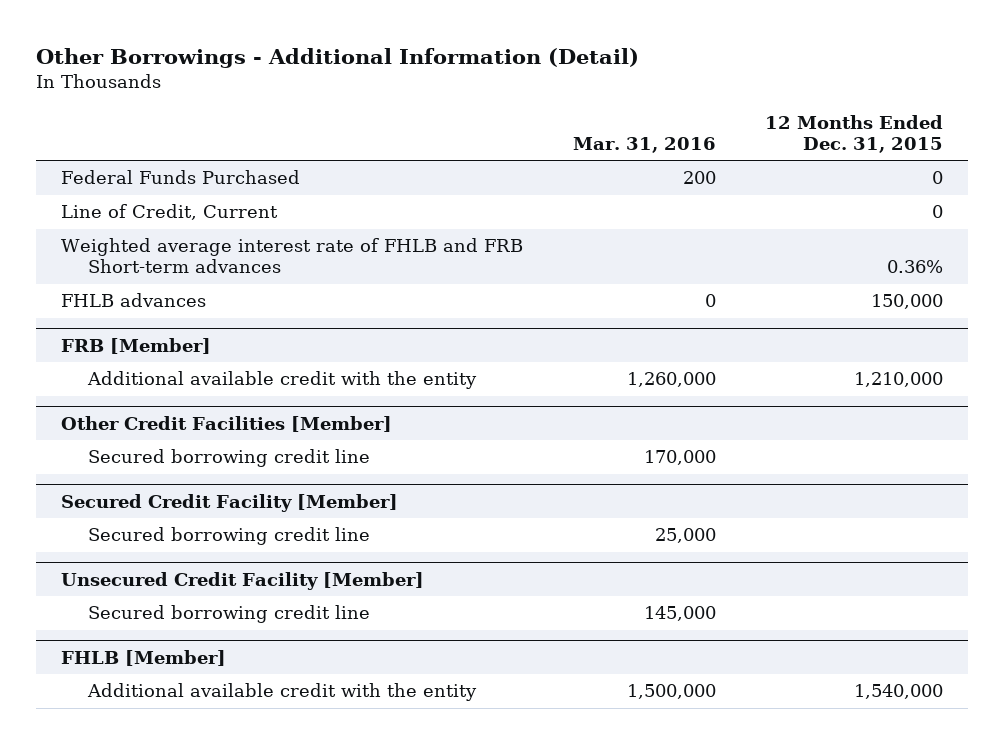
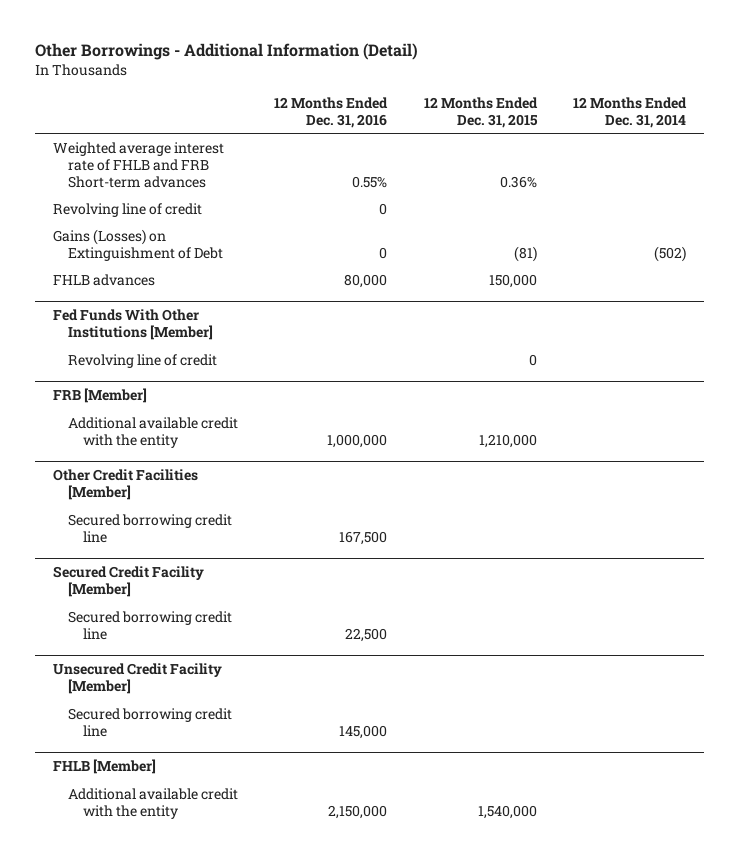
[572,136,716,153] Mar. 31, 2016 -> none
none -> [274,96,389,128] 12 Months Ended Dec. 31, 2016
none -> [572,96,687,128] 12 Months Ended Dec. 31, 2014
[61,170,301,185] Federal Funds Purchased -> none
[61,204,279,221] Line of Credit, Current -> none
none -> [52,202,202,217] Revolving line of credit
none -> [52,228,223,261] Gains (Losses) on Extinguishment of Debt
none -> [52,309,213,341] Fed Funds With Other Institutions [Member]
none -> [67,353,217,368] Revolving line of credit

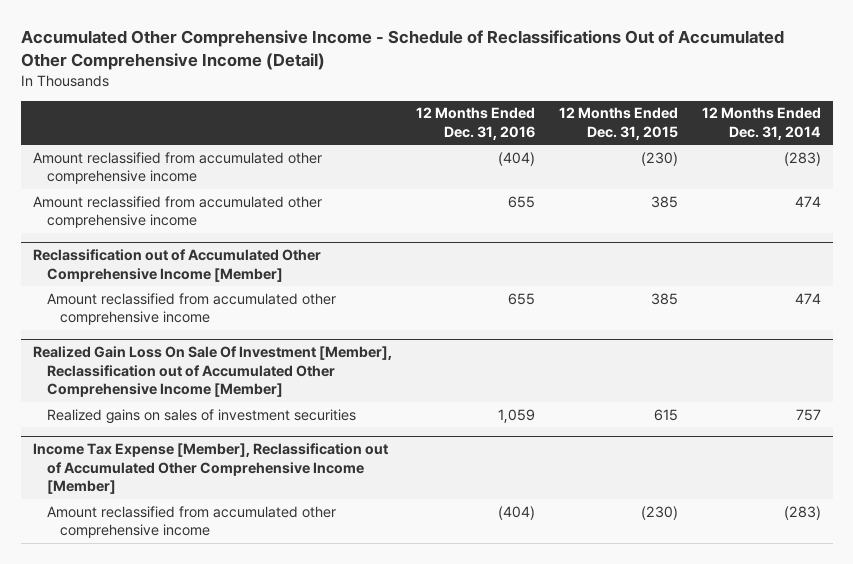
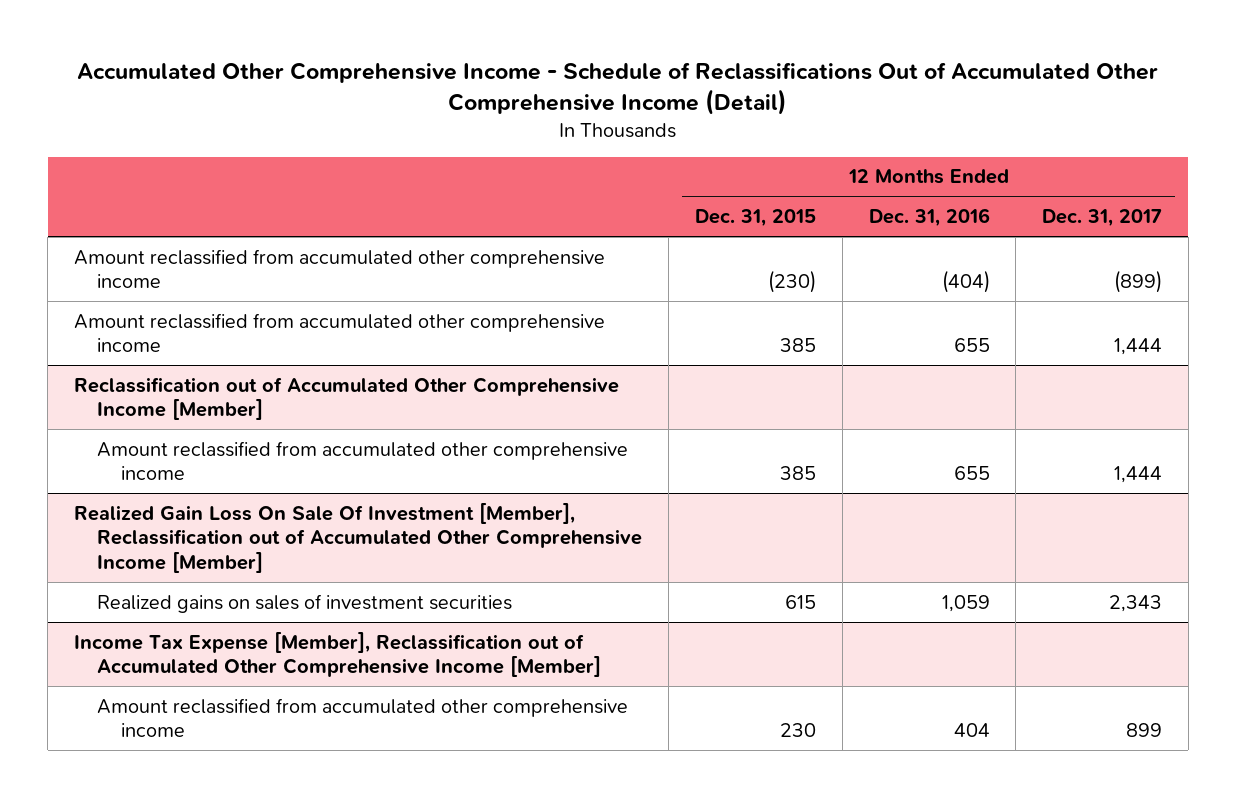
[701,107,821,141] 12 Months Ended Dec. 31, 2014 -> none
none -> [1042,209,1163,228] Dec. 31, 2017
[497,505,535,520] (404) -> [953,723,990,738] 404
[640,505,678,520] (230) -> [780,723,817,738] 230

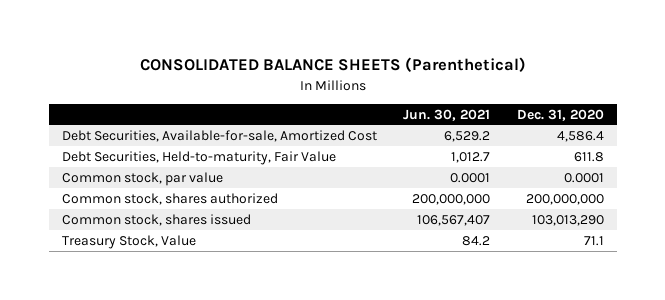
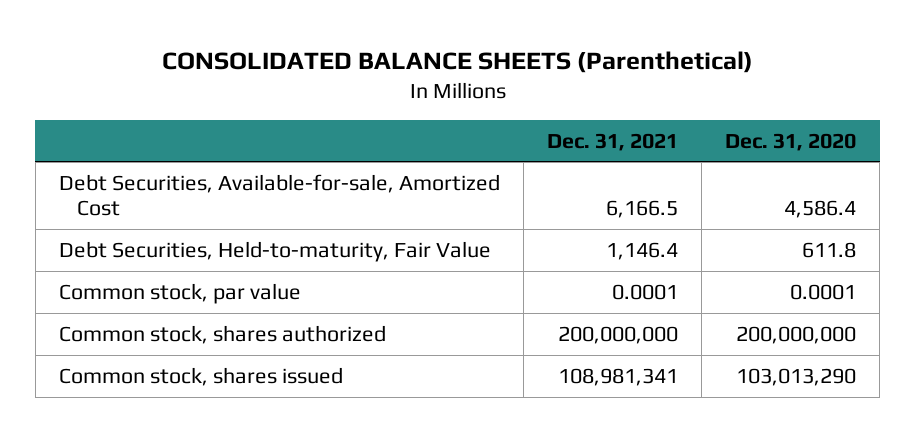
[403,108,491,121] Jun. 30, 2021 -> none
none -> [547,132,679,151] Dec. 31, 2021
[61,234,196,249] Treasury Stock, Value -> none

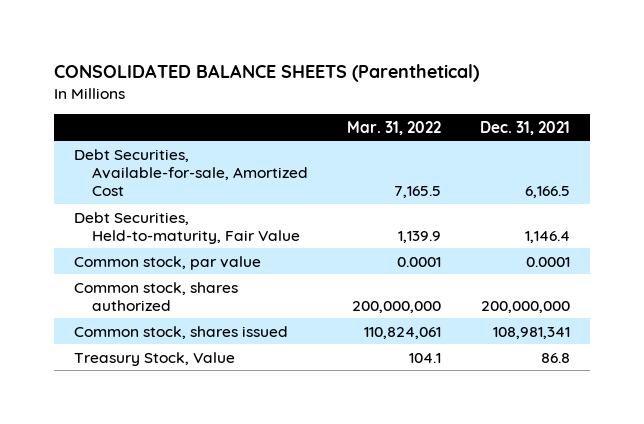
[725,132,857,151] Dec. 31, 2020 -> none
none -> [346,120,441,135] Mar. 31, 2022
none -> [73,351,235,366] Treasury Stock, Value

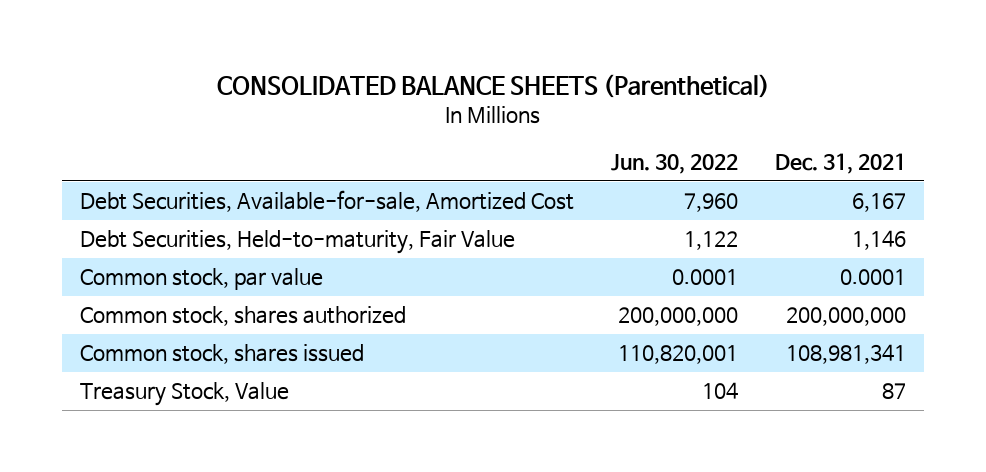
[346,120,441,135] Mar. 31, 2022 -> none
none -> [610,154,738,175] Jun. 30, 2022
[525,186,571,199] 6,166.5 -> [851,193,906,213] 6,167
[525,230,571,243] 1,146.4 -> [851,230,906,251] 1,146
[541,352,571,363] 86.8 -> [881,383,906,400] 87

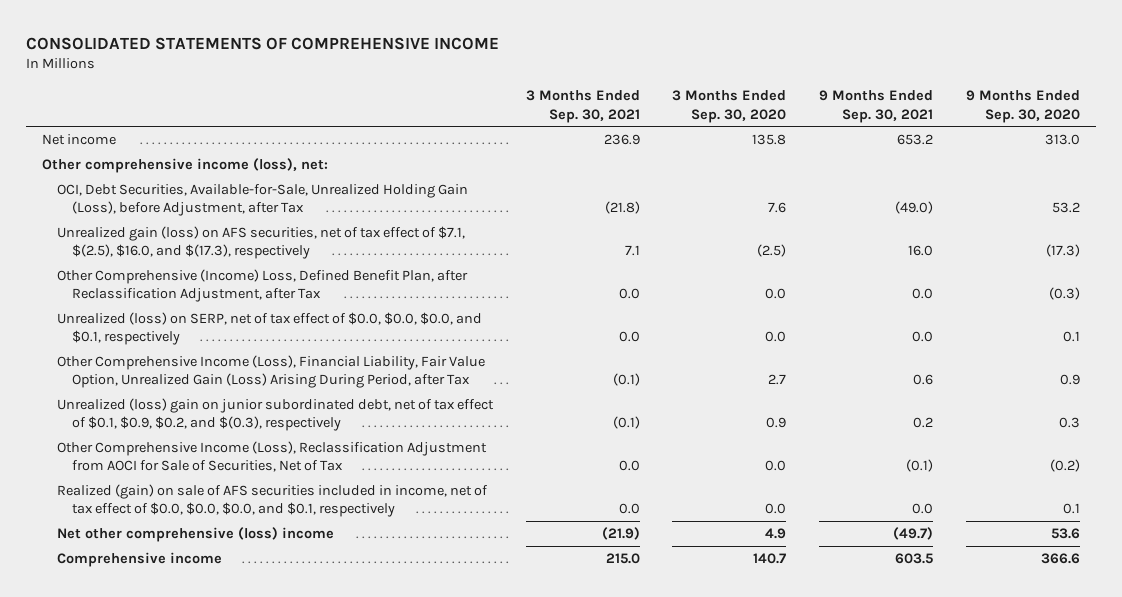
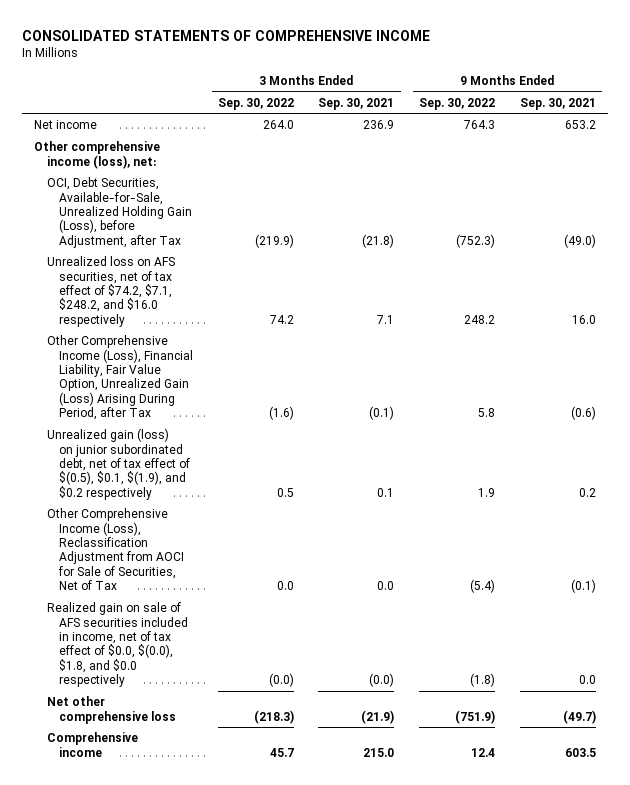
[672,90,787,123] 3 Months Ended Sep. 30, 2020 -> none
[965,90,1080,123] 9 Months Ended Sep. 30, 2020 -> none
none -> [217,97,294,110] Sep. 30, 2022
none -> [418,97,495,110] Sep. 30, 2022
[56,269,468,303] Other Comprehensive (Income) Loss, Defined Benefit Plan, after Reclassification Adjustment, after Tax -> none
[56,312,482,346] Unrealized (loss) on SERP, net of tax effect of $0.0, $0.0, $0.0, and $0.1, respectively -> none
[56,226,465,260] Unrealized gain (loss) on AFS securities, net of tax effect of $7.1, $(2.5), $16.0, and $(17.3), respectively -> [46,256,175,327] Unrealized loss on AFS securities, net of tax effect of $74.2, $7.1, $248.2, and $16.0 respectively
[913,374,934,386] 0.6 -> [570,406,596,421] (0.6)
[56,398,494,432] Unrealized (loss) gain on junior subordinated debt, net of tax effect of $0.1, $0.9, $0.2, and $(0.3), respectively -> [46,428,191,500] Unrealized gain (loss) on junior subordinated debt, net of tax effect of $(0.5), $0.1, $(1.9), and $0.2 respectively
[612,416,640,430] (0.1) -> [377,487,395,497] 0.1
[56,484,488,518] Realized (gain) on sale of AFS securities included in income, net of tax effect of $0.0, $0.0, $0.0, and $0.1, respectively -> [46,602,189,688] Realized gain on sale of AFS securities included in income, net of tax effect of $0.0, $(0.0), $1.8, and $0.0 respectively
[618,503,640,515] 0.0 -> [369,673,395,688] (0.0)
[56,527,334,543] Net other comprehensive (loss) income -> [46,696,177,724] Net other comprehensive loss

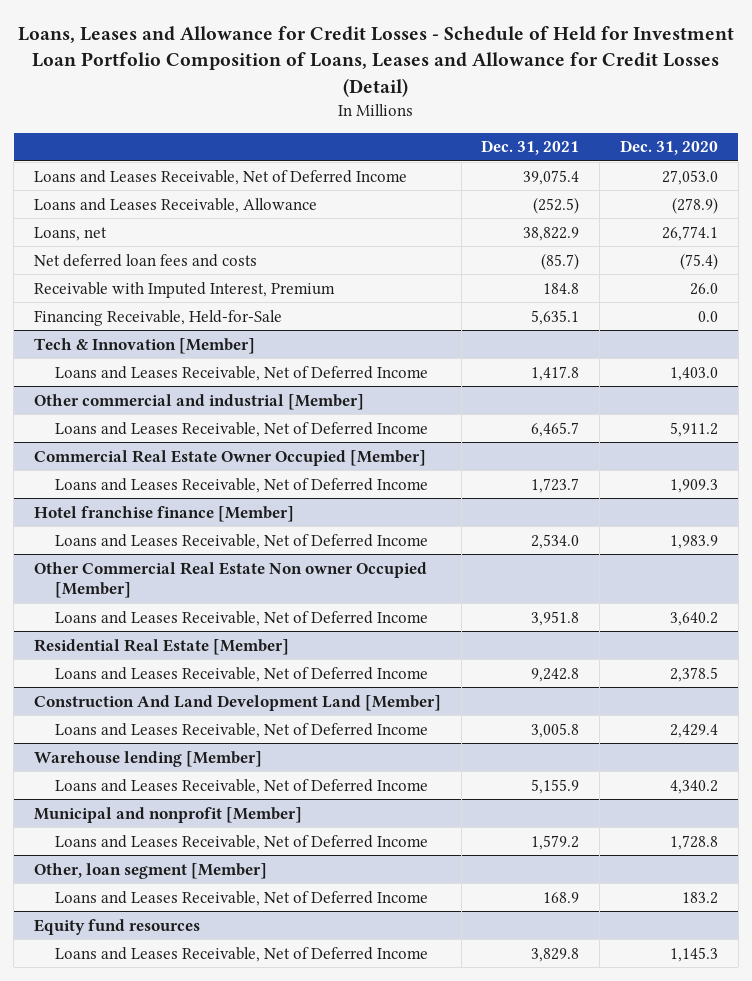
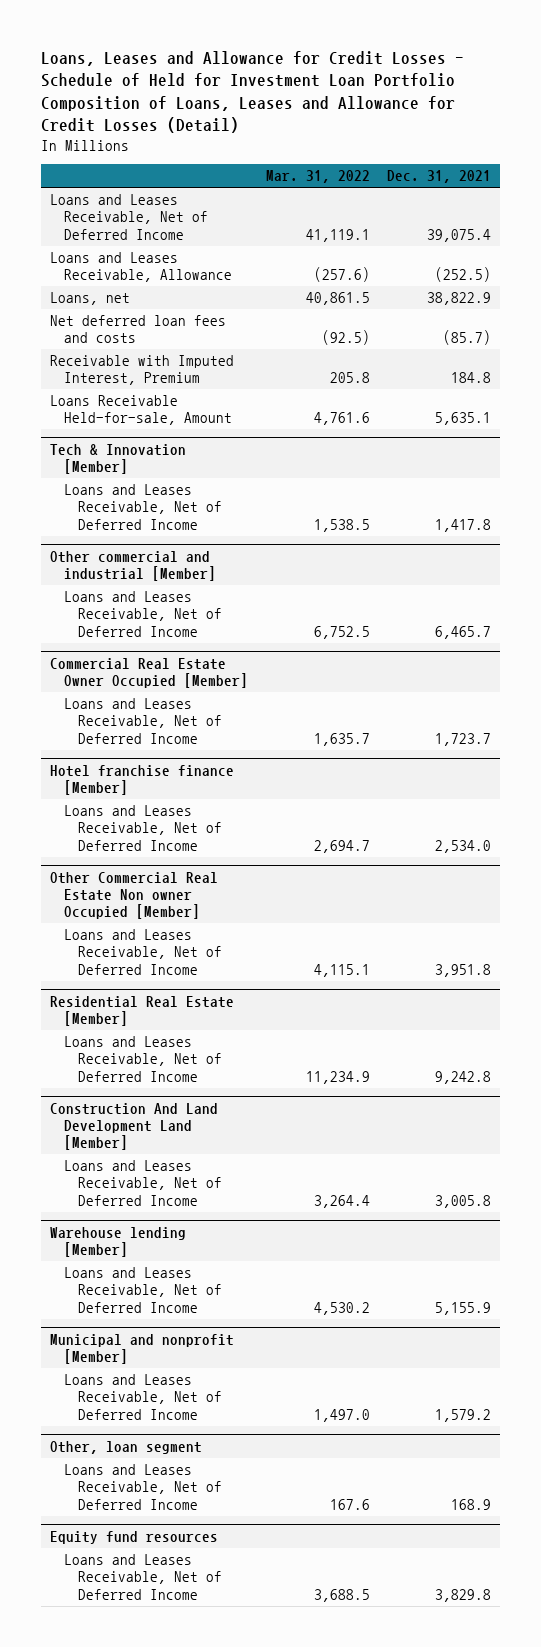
[619,140,718,156] Dec. 31, 2020 -> none
none -> [265,170,370,184] Mar. 31, 2022
[33,309,282,326] Financing Receivable, Held-for-Sale -> [49,395,232,426] Loans Receivable Held-for-sale, Amount
[33,862,267,879] Other, loan segment [Member] -> [49,1440,202,1454] Other, loan segment

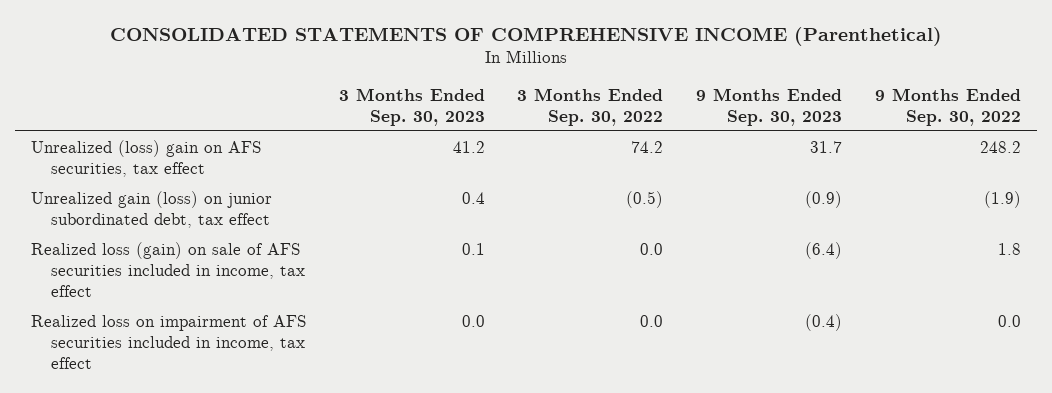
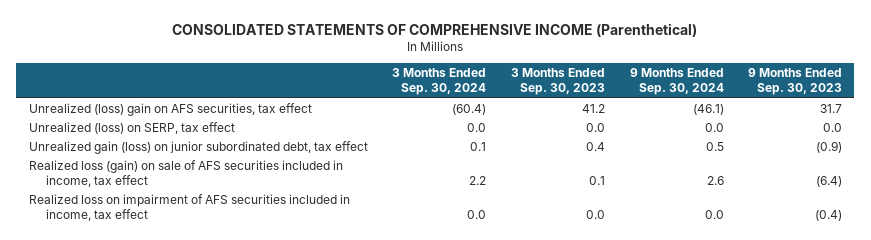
[517,87,664,126] 3 Months Ended Sep. 30, 2022 -> none
[874,87,1021,126] 9 Months Ended Sep. 30, 2022 -> none
none -> [392,68,487,96] 3 Months Ended Sep. 30, 2024
none -> [629,68,724,96] 9 Months Ended Sep. 30, 2024
none -> [28,122,235,135] Unrealized (loss) on SERP, tax effect

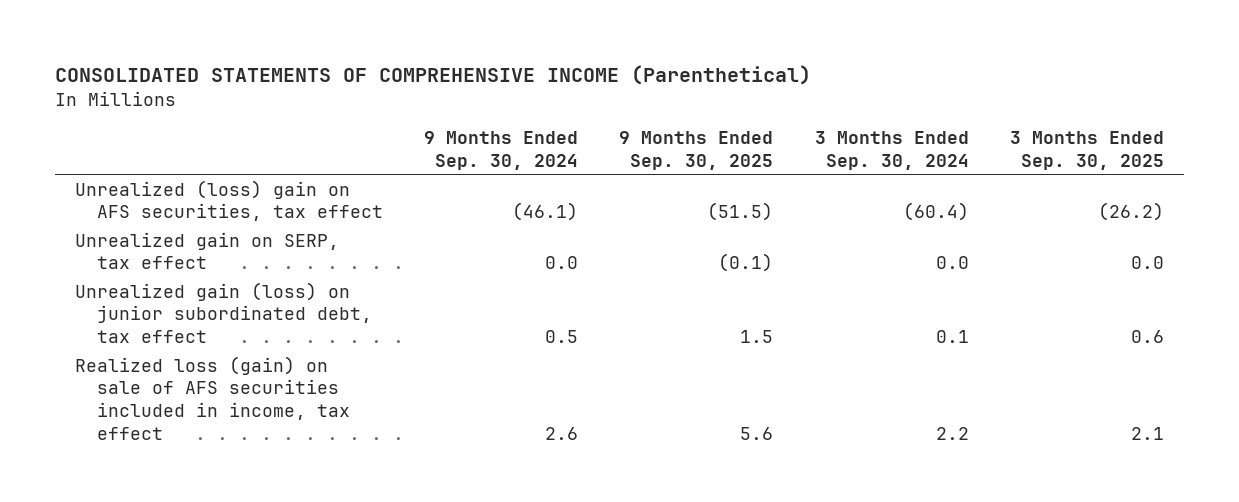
[510,68,605,96] 3 Months Ended Sep. 30, 2023 -> none
[748,68,843,96] 9 Months Ended Sep. 30, 2023 -> none
none -> [619,130,774,170] 9 Months Ended Sep. 30, 2025
none -> [1009,130,1164,170] 3 Months Ended Sep. 30, 2025
[28,122,235,135] Unrealized (loss) on SERP, tax effect -> [75,231,340,270] Unrealized gain on SERP, tax effect
[28,194,350,221] Realized loss on impairment of AFS securities included in income, tax effect -> none

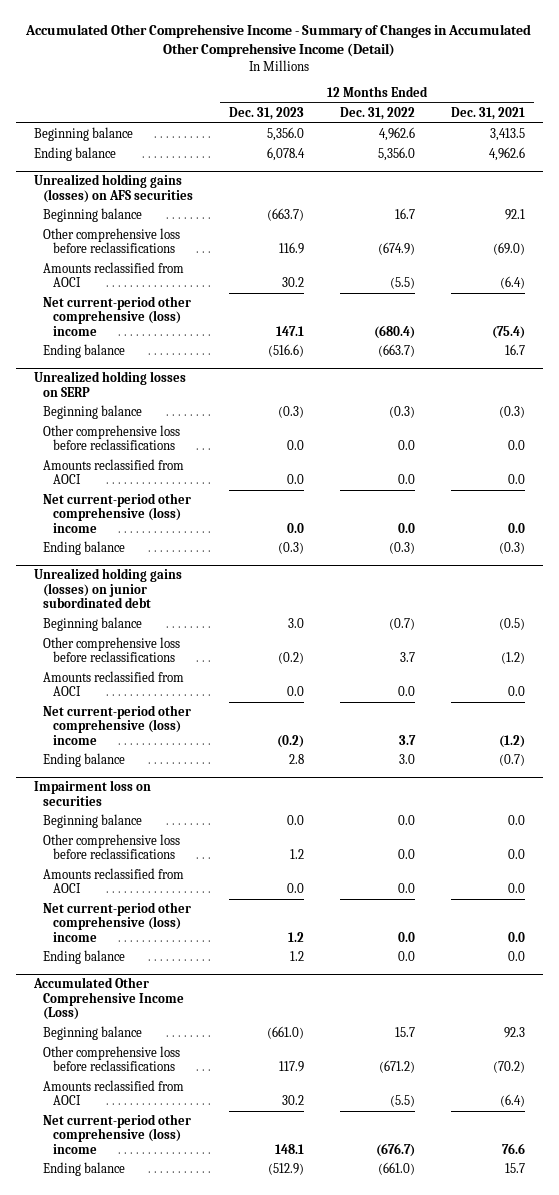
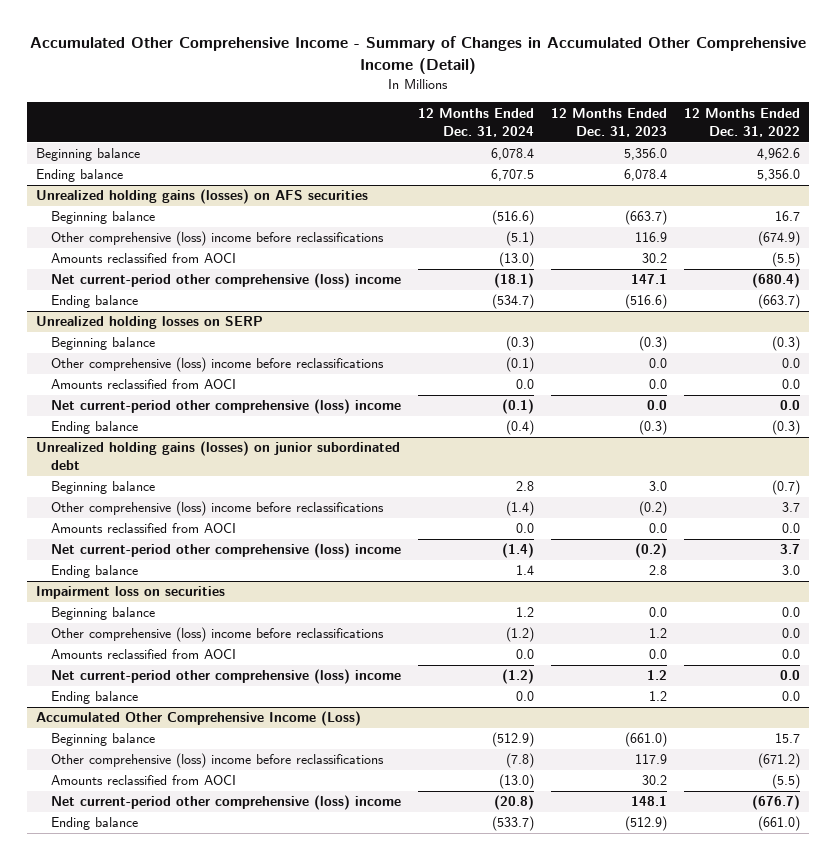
[451,107,526,121] Dec. 31, 2021 -> none
none -> [418,107,535,137] 12 Months Ended Dec. 31, 2024
[43,228,181,254] Other comprehensive loss before reclassifications -> [50,231,384,247] Other comprehensive (loss) income before reclassifications
[43,425,181,451] Other comprehensive loss before reclassifications -> [50,357,384,373] Other comprehensive (loss) income before reclassifications
[43,637,181,663] Other comprehensive loss before reclassifications -> [50,501,384,517] Other comprehensive (loss) income before reclassifications
[43,834,181,860] Other comprehensive loss before reclassifications -> [50,627,384,643] Other comprehensive (loss) income before reclassifications
[43,1046,181,1072] Other comprehensive loss before reclassifications -> [50,753,384,769] Other comprehensive (loss) income before reclassifications

